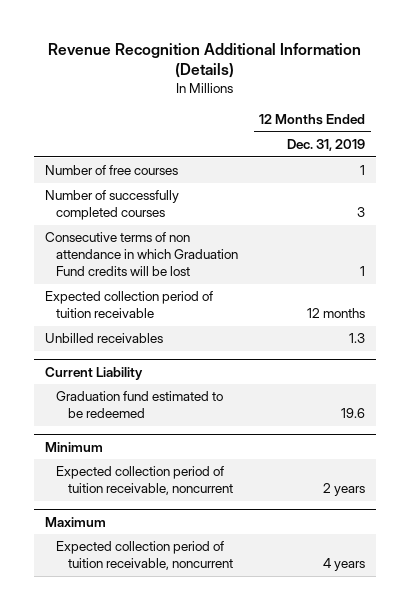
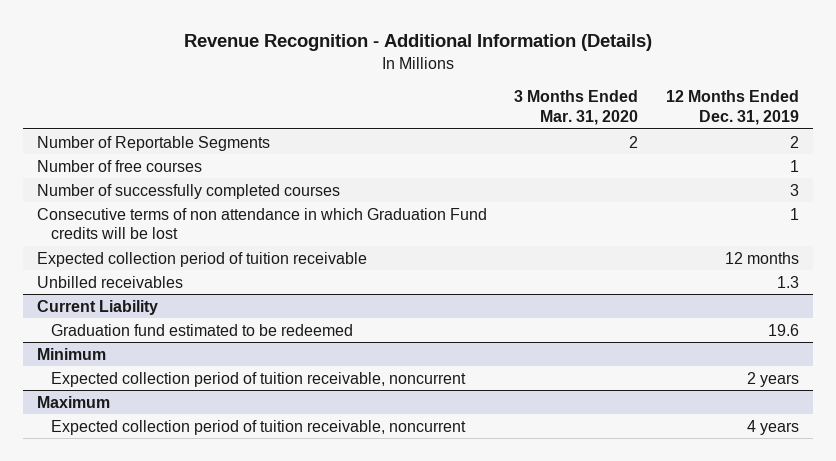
[48,42,362,79] Revenue Recognition Additional Information (Details) -> [183,34,652,52] Revenue Recognition - Additional Information (Details)
none -> [514,90,639,126] 3 Months Ended Mar. 31, 2020
none -> [36,135,270,151] Number of Reportable Segments

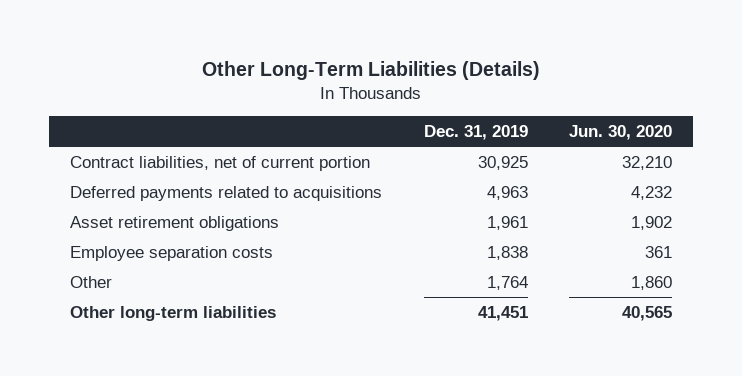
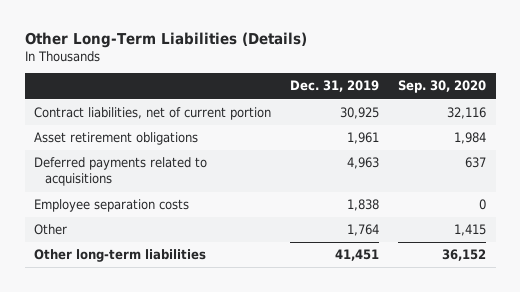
[569,125,673,141] Jun. 30, 2020 -> none
none -> [398,80,487,94] Sep. 30, 2020
[70,185,383,201] Deferred payments related to acquisitions -> [34,157,208,187] Deferred payments related to acquisitions

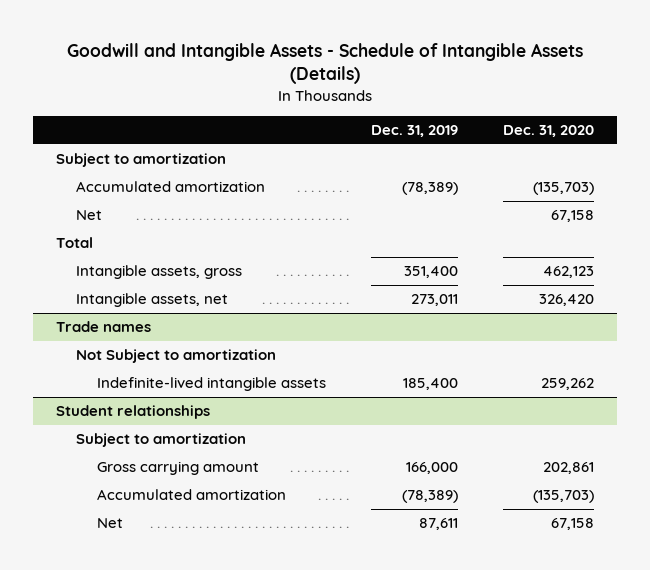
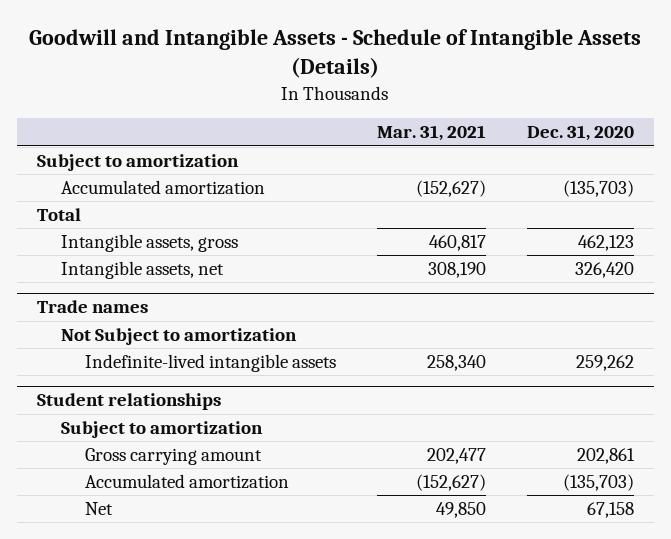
[371,125,459,138] Dec. 31, 2019 -> none
none -> [376,125,486,142] Mar. 31, 2021
[76,210,103,221] Net -> none

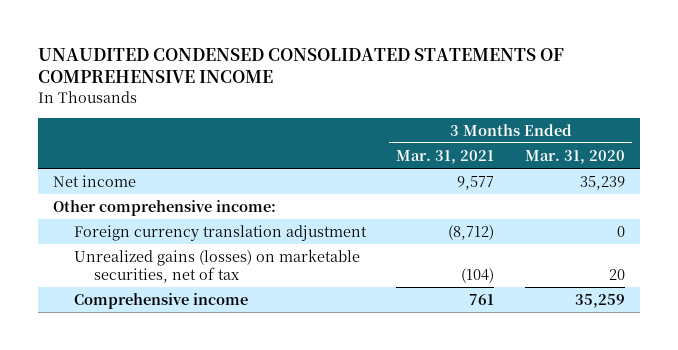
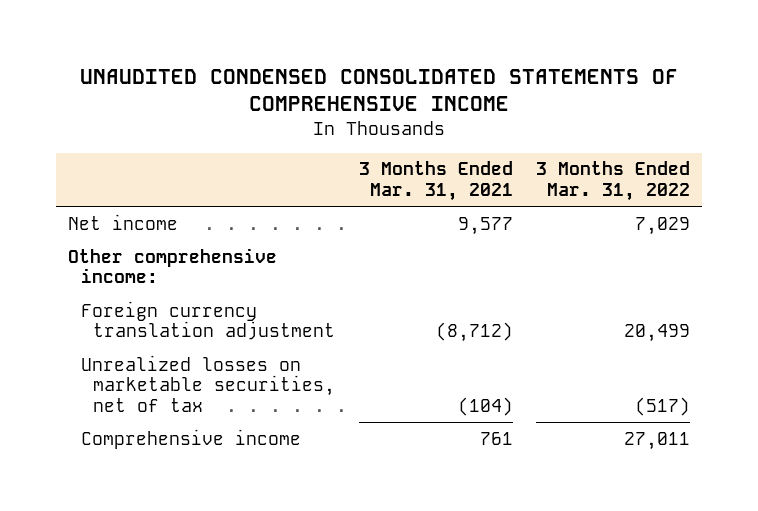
[524,150,625,165] Mar. 31, 2020 -> none
none -> [536,161,691,201] 3 Months Ended Mar. 31, 2022
[73,249,360,283] Unrealized gains (losses) on marketable securities, net of tax -> [80,354,336,412] Unrealized losses on marketable securities, net of tax

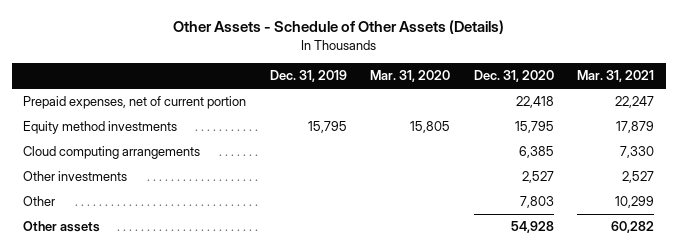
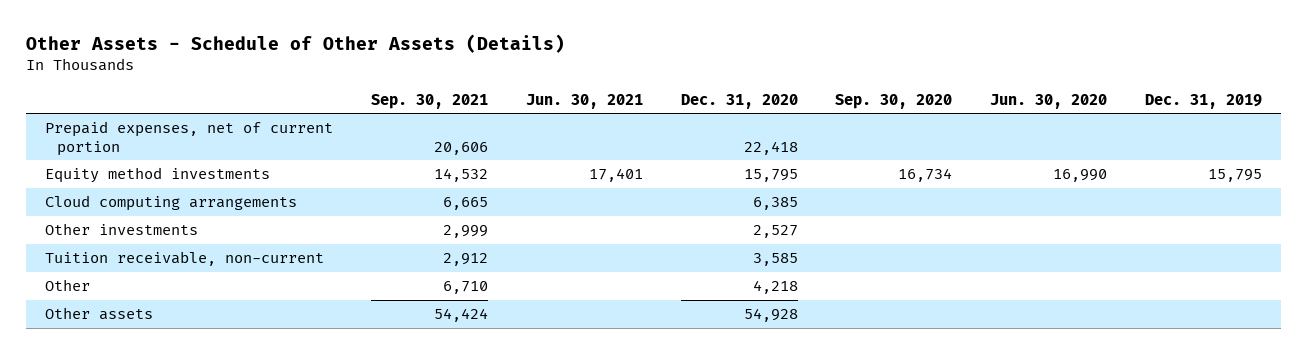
[370,70,451,83] Mar. 31, 2020 -> none
[577,70,655,83] Mar. 31, 2021 -> none
none -> [370,93,488,109] Sep. 30, 2021
none -> [525,93,643,109] Jun. 30, 2021
none -> [835,93,953,109] Sep. 30, 2020
none -> [990,93,1108,109] Jun. 30, 2020
none -> [44,251,324,267] Tuition receivable, non-current
[519,196,554,209] 7,803 -> [752,280,798,295] 4,218

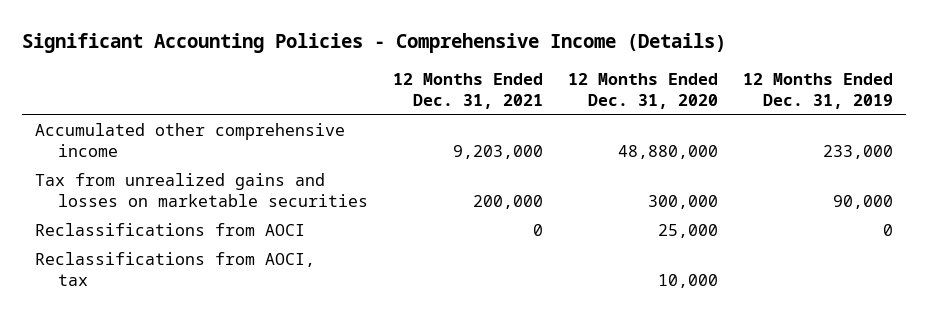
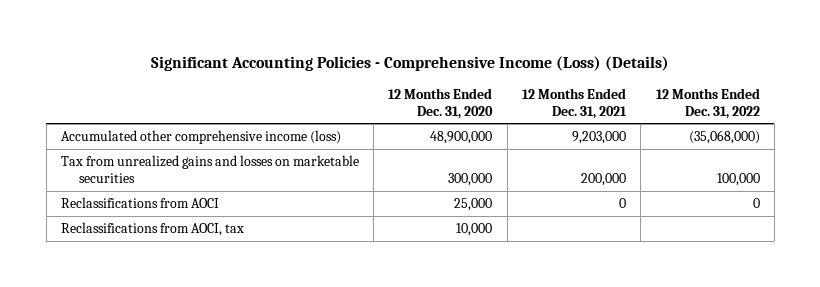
[22,32,727,53] Significant Accounting Policies - Comprehensive Income (Details) -> [151,55,670,71] Significant Accounting Policies - Comprehensive Income (Loss) (Details)
[743,72,894,109] 12 Months Ended Dec. 31, 2019 -> none
none -> [655,87,760,119] 12 Months Ended Dec. 31, 2022
[34,122,345,157] Accumulated other comprehensive income -> [60,130,341,145] Accumulated other comprehensive income (loss)
[618,144,719,159] 48,880,000 -> [430,131,493,145] 48,900,000

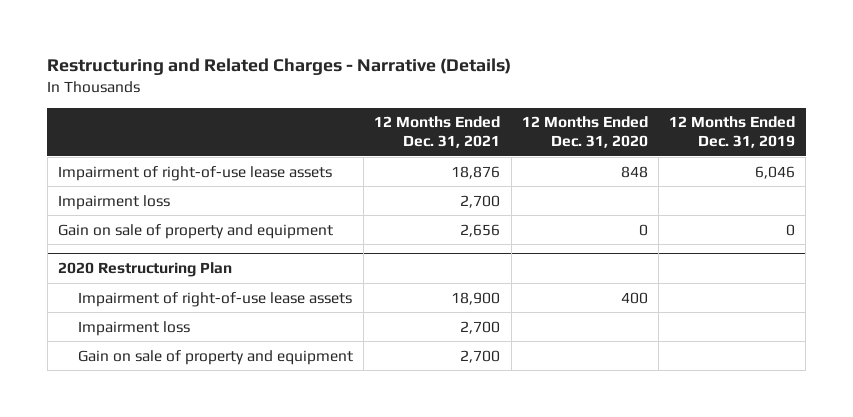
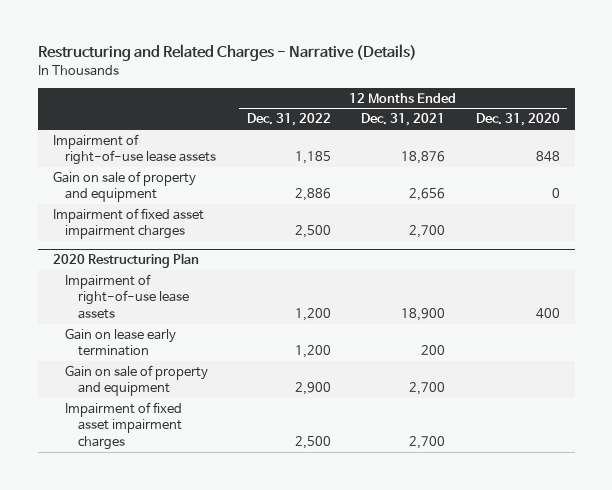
[669,116,796,149] 12 Months Ended Dec. 31, 2019 -> none
none -> [246,113,331,127] Dec. 31, 2022
[57,194,170,210] Impairment loss -> none
none -> [52,208,204,240] Impairment of fixed asset impairment charges
[77,320,190,336] Impairment loss -> none
none -> [65,328,177,357] Gain on lease early termination
none -> [65,402,183,450] Impairment of fixed asset impairment charges

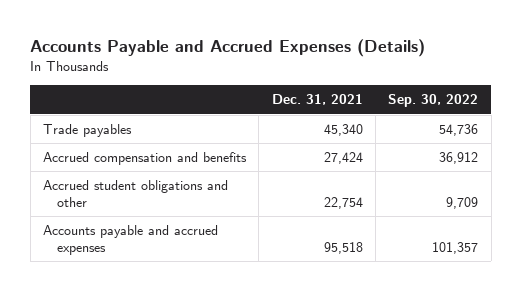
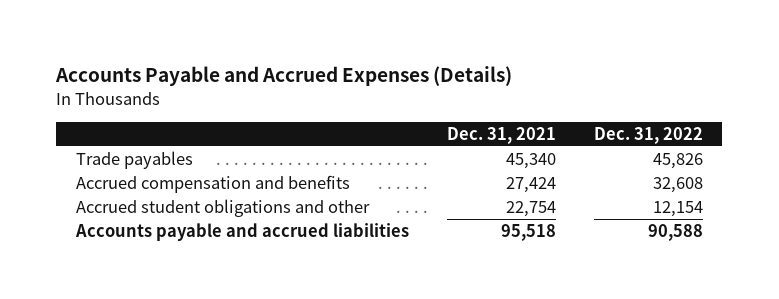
[388,94,479,108] Sep. 30, 2022 -> none
none -> [594,126,704,144] Dec. 31, 2022
[43,225,219,256] Accounts payable and accrued expenses -> [74,223,409,242] Accounts payable and accrued liabilities

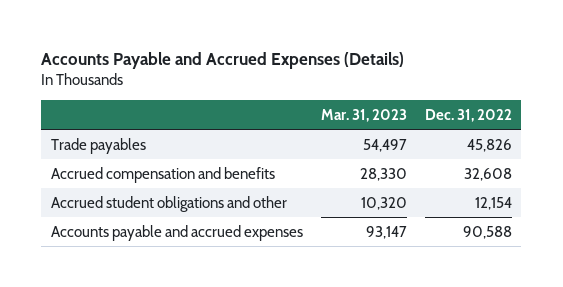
[446,126,556,144] Dec. 31, 2021 -> none
none -> [320,108,407,122] Mar. 31, 2023
[74,223,409,242] Accounts payable and accrued liabilities -> [50,224,303,241] Accounts payable and accrued expenses

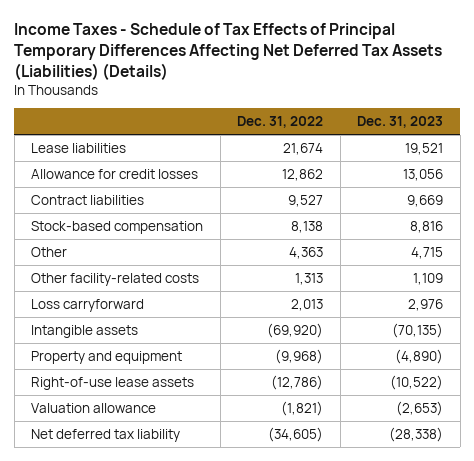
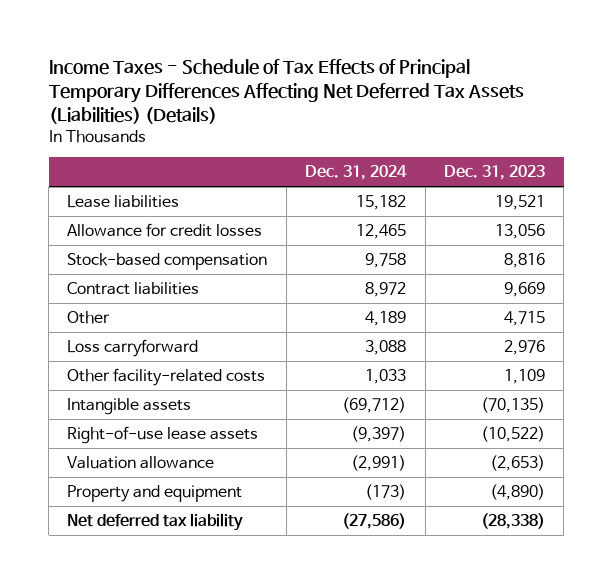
[237,116,324,129] Dec. 31, 2022 -> none
none -> [305,165,408,181] Dec. 31, 2024
[31,194,145,205] Contract liabilities -> [67,282,200,296] Contract liabilities
[31,272,200,286] Other facility-related costs -> [67,368,266,387] Other facility-related costs
[31,350,183,364] Property and equipment -> [67,485,243,503] Property and equipment

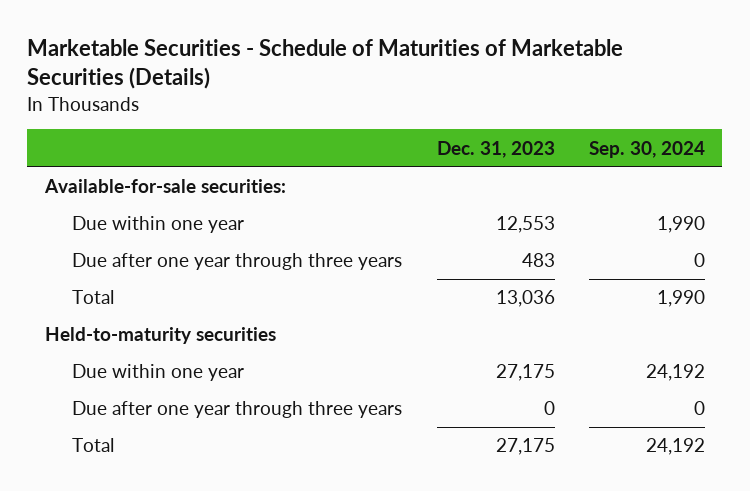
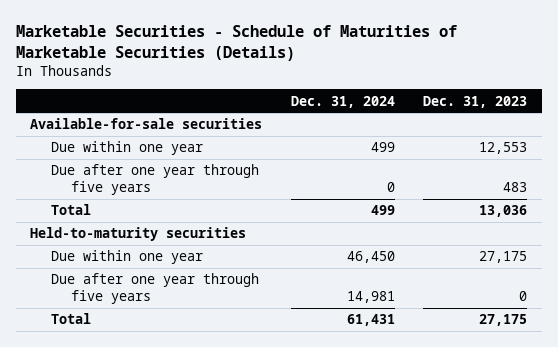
[588,140,705,158] Sep. 30, 2024 -> none
none -> [290,95,395,108] Dec. 31, 2024
[43,179,286,194] Available-for-sale securities: -> [30,118,263,130] Available-for-sale securities
[72,253,403,271] Due after one year through three years -> [50,164,259,196] Due after one year through five years
[72,401,403,419] Due after one year through three years -> [50,273,259,305] Due after one year through five years

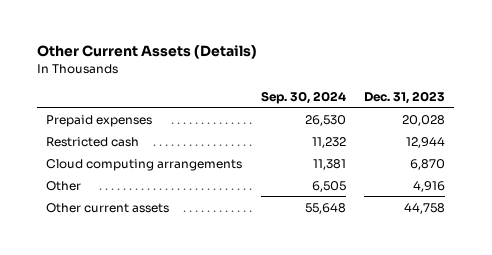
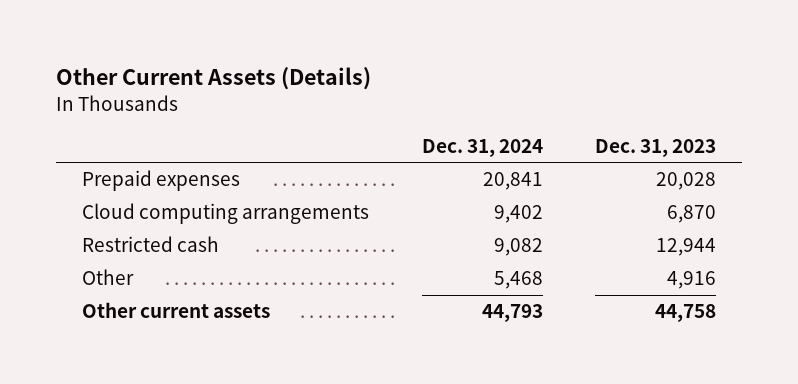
[260,90,346,104] Sep. 30, 2024 -> none
none -> [421,138,543,157] Dec. 31, 2024
[46,136,140,147] Restricted cash -> [82,236,220,253] Restricted cash

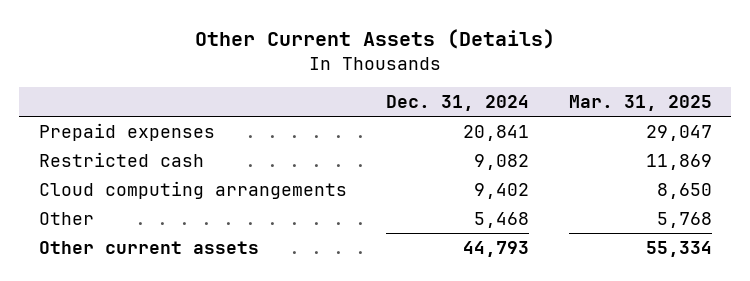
[595,138,717,157] Dec. 31, 2023 -> none
none -> [568,95,712,112] Mar. 31, 2025
[82,203,370,225] Cloud computing arrangements -> [38,180,347,199] Cloud computing arrangements

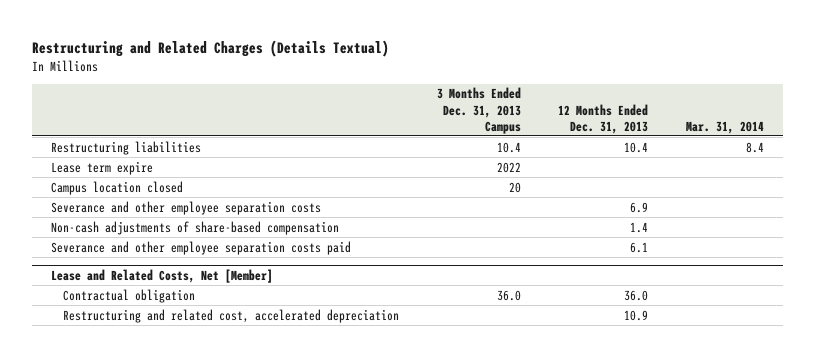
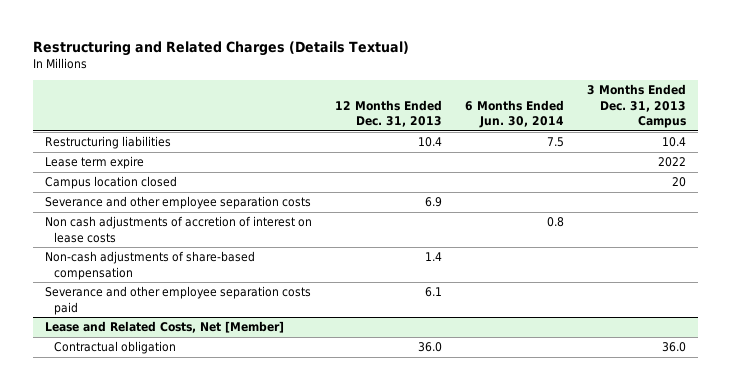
[686,120,765,134] Mar. 31, 2014 -> none
none -> [465,99,565,128] 6 Months Ended Jun. 30, 2014
none -> [44,216,312,243] Non cash adjustments of accretion of interest on lease costs
[63,308,400,323] Restructuring and related cost, accelerated depreciation -> none

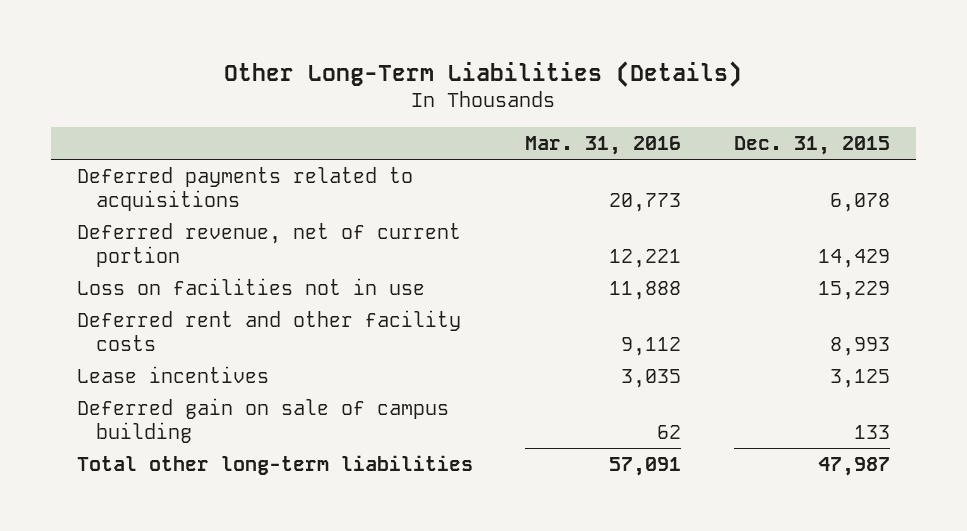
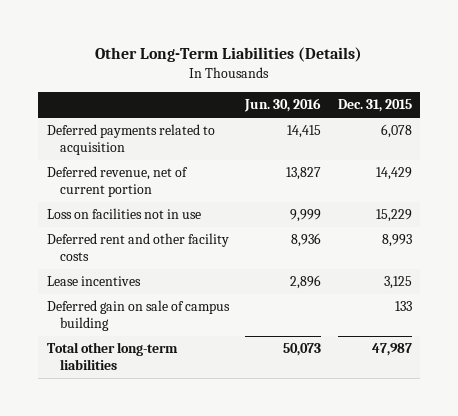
[525,135,682,155] Mar. 31, 2016 -> none
none -> [244,97,322,112] Jun. 30, 2016
[76,166,413,211] Deferred payments related to acquisitions -> [46,124,215,155] Deferred payments related to acquisition

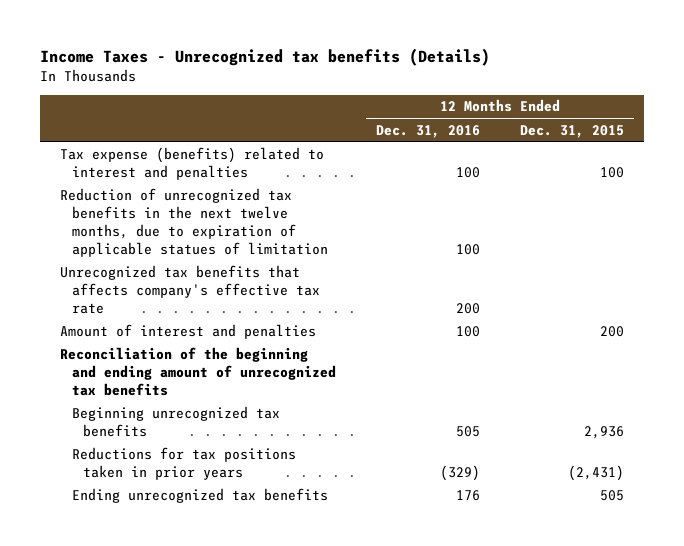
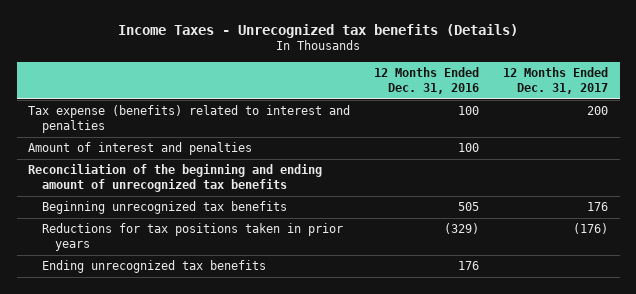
[519,124,624,138] Dec. 31, 2015 -> none
none -> [502,67,608,94] 12 Months Ended Dec. 31, 2017
[60,187,328,257] Reduction of unrecognized tax benefits in the next twelve months, due to expiration of applicable statues of limitation -> none
[60,264,320,314] Unrecognized tax benefits that affects company's effective tax rate -> none

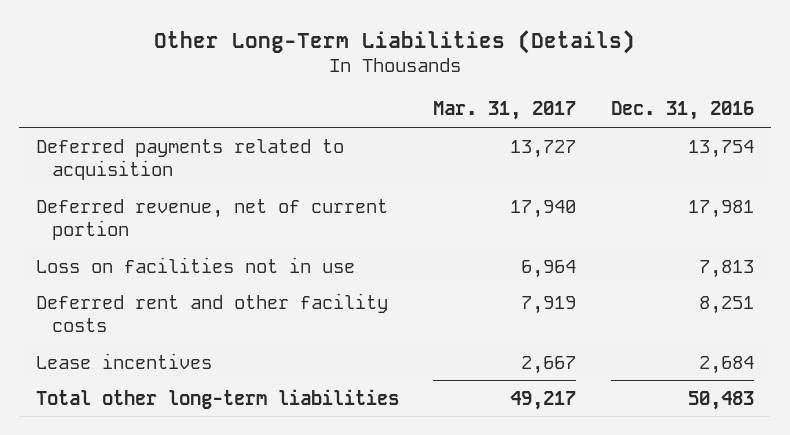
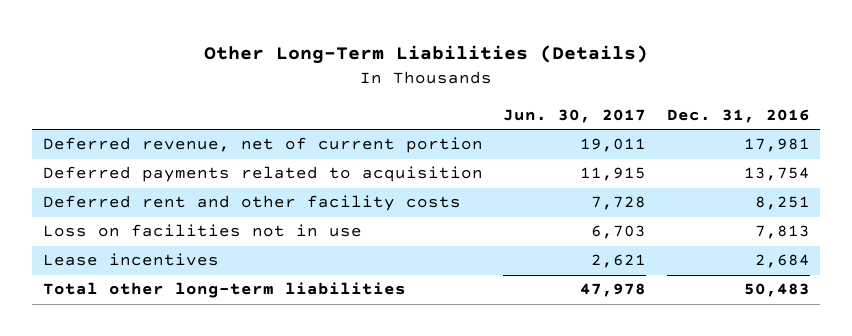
[433,101,577,121] Mar. 31, 2017 -> none
none -> [503,108,647,123] Jun. 30, 2017
[36,138,345,181] Deferred payments related to acquisition -> [42,166,483,183] Deferred payments related to acquisition
[36,256,356,273] Loss on facilities not in use -> [42,224,362,238] Loss on facilities not in use

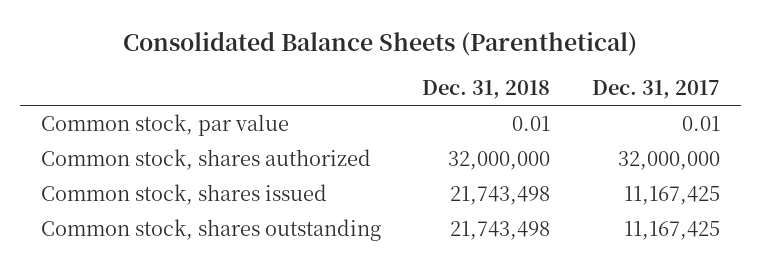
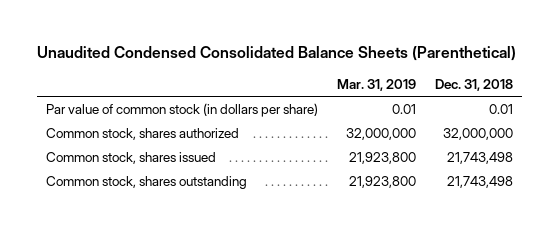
[123,30,638,56] Consolidated Balance Sheets (Parenthetical) -> [37,46,517,62] Unaudited Condensed Consolidated Balance Sheets (Parenthetical)
[591,80,720,100] Dec. 31, 2017 -> none
none -> [336,79,416,92] Mar. 31, 2019
[40,113,289,136] Common stock, par value -> [46,103,319,118] Par value of common stock (in dollars per share)

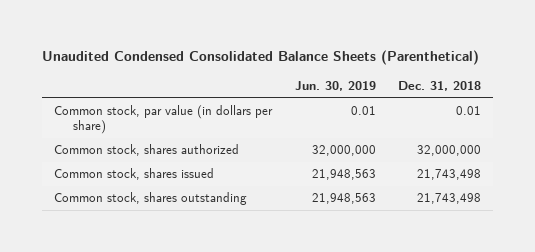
[336,79,416,92] Mar. 31, 2019 -> none
none -> [294,80,376,91] Jun. 30, 2019
[46,103,319,118] Par value of common stock (in dollars per share) -> [53,105,273,135] Common stock, par value (in dollars per share)

